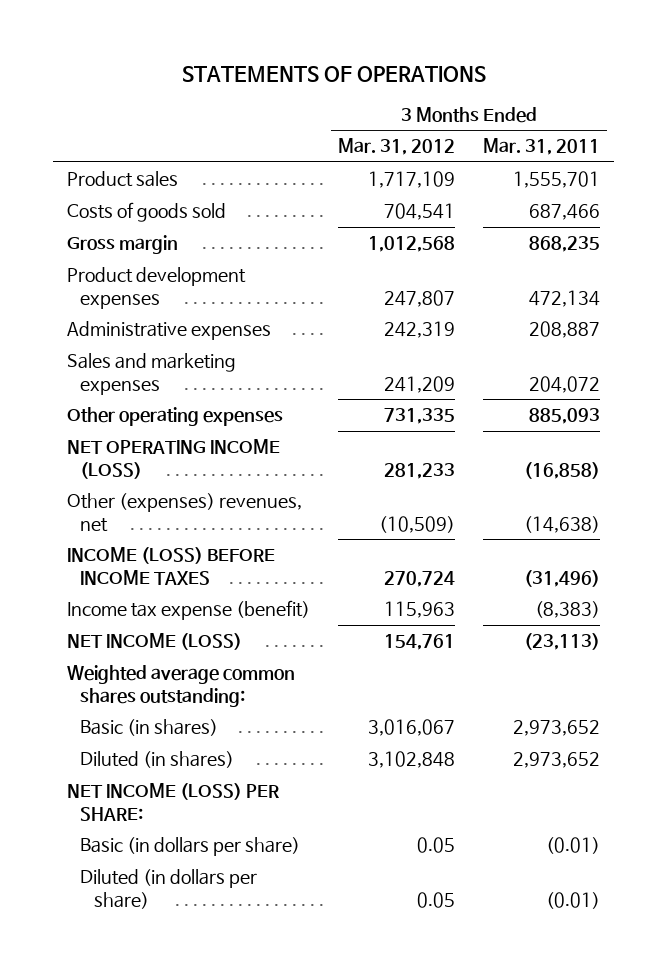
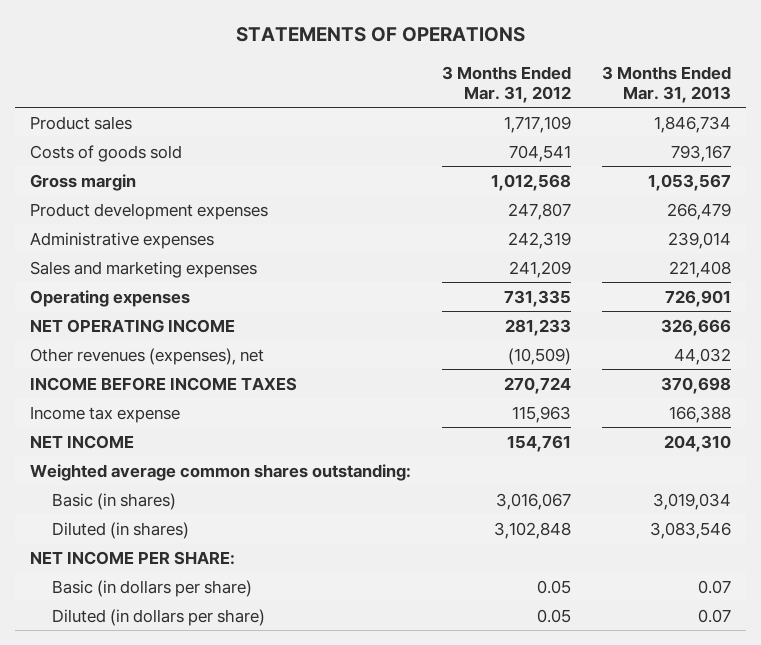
[483,138,601,156] Mar. 31, 2011 -> none
none -> [601,65,731,103] 3 Months Ended Mar. 31, 2013
[66,407,283,427] Other operating expenses -> [30,289,191,307] Operating expenses
[66,439,280,479] NET OPERATING INCOME (LOSS) -> [30,318,236,333] NET OPERATING INCOME
[66,493,302,532] Other (expenses) revenues, net -> [30,347,265,365] Other revenues (expenses), net
[66,547,275,585] INCOME (LOSS) BEFORE INCOME TAXES -> [30,376,298,391] INCOME BEFORE INCOME TAXES
[66,600,310,621] Income tax expense (benefit) -> [30,405,181,423] Income tax expense
[66,633,242,651] NET INCOME (LOSS) -> [30,434,135,449] NET INCOME
[66,783,280,821] NET INCOME (LOSS) PER SHARE: -> [30,550,236,565] NET INCOME PER SHARE:

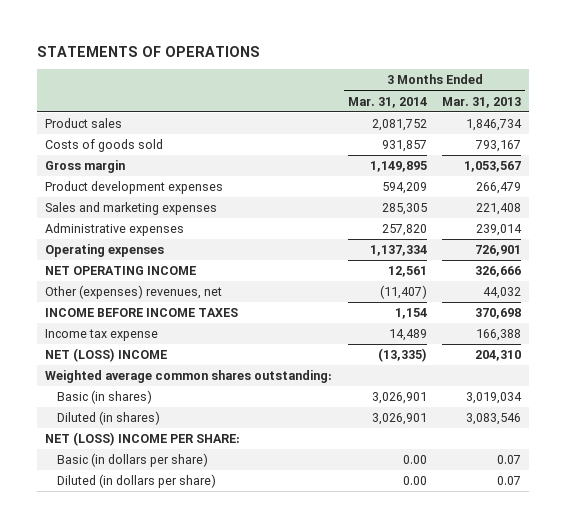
[442,65,572,103] 3 Months Ended Mar. 31, 2012 -> none
none -> [347,96,427,108] Mar. 31, 2014
[30,231,215,249] Administrative expenses -> [45,223,185,237] Administrative expenses
[30,347,265,365] Other revenues (expenses), net -> [45,285,223,300] Other (expenses) revenues, net
[30,434,135,449] NET INCOME -> [45,348,168,363] NET (LOSS) INCOME
[30,550,236,565] NET INCOME PER SHARE: -> [45,432,241,447] NET (LOSS) INCOME PER SHARE:

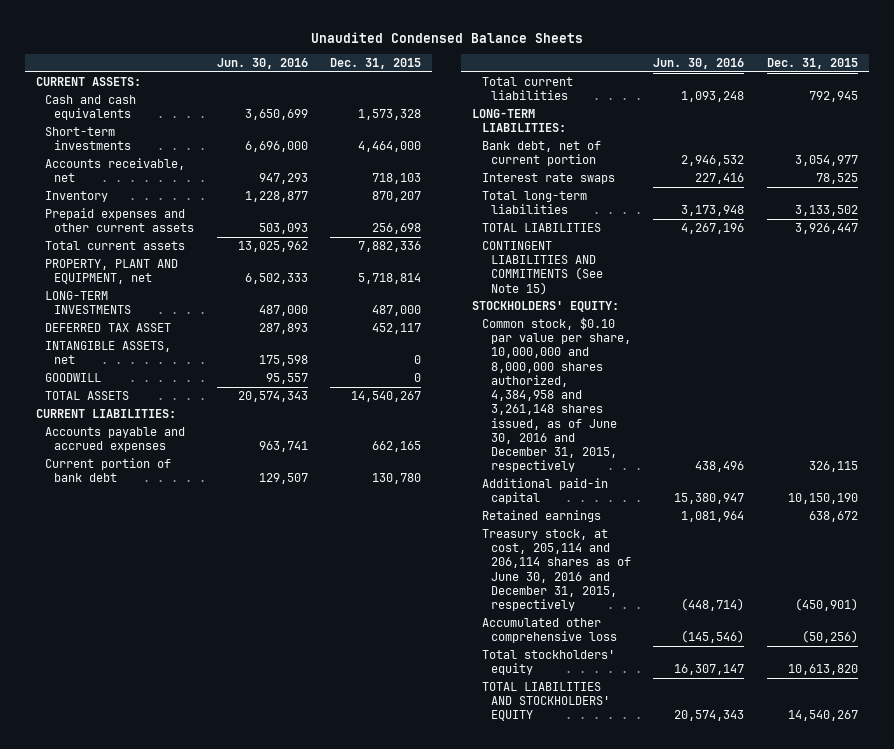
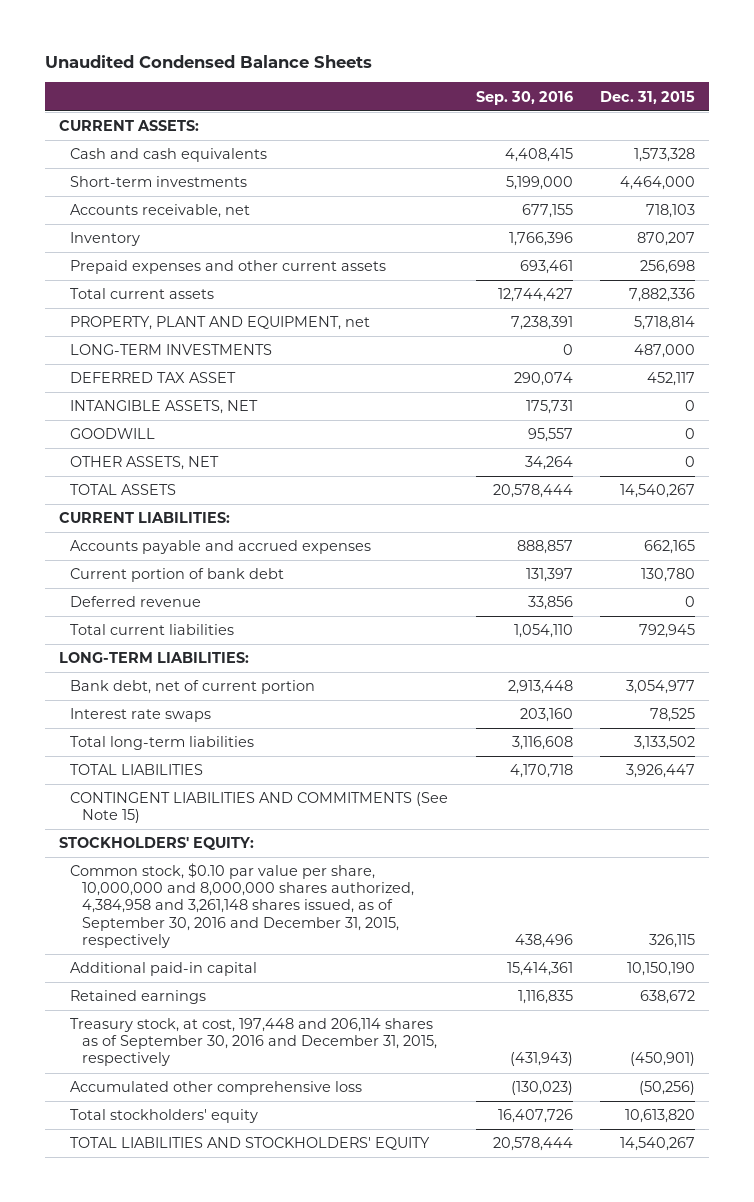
[216,57,308,69] Jun. 30, 2016 -> none
none -> [475,90,573,105] Sep. 30, 2016
[45,340,172,365] INTANGIBLE ASSETS, net -> [70,400,259,415] INTANGIBLE ASSETS, NET
none -> [70,456,220,471] OTHER ASSETS, NET
none -> [70,596,202,608] Deferred revenue
[481,316,631,473] Common stock, $0.10 par value per share, 10,000,000 and 8,000,000 shares authorized, 4,384,958 and 3,261,148 shares issued, as of June 30, 2016 and December 31, 2015, respectively -> [70,863,414,948] Common stock, $0.10 par value per share, 10,000,000 and 8,000,000 shares authorized, 4,384,958 and 3,261,148 shares issued, as of September 30, 2016 and December 31, 2015, respectively
[481,528,631,612] Treasury stock, at cost, 205,114 and 206,114 shares as of June 30, 2016 and December 31, 2015, respectively -> [70,1018,437,1067] Treasury stock, at cost, 197,448 and 206,114 shares as of September 30, 2016 and December 31, 2015, respectively

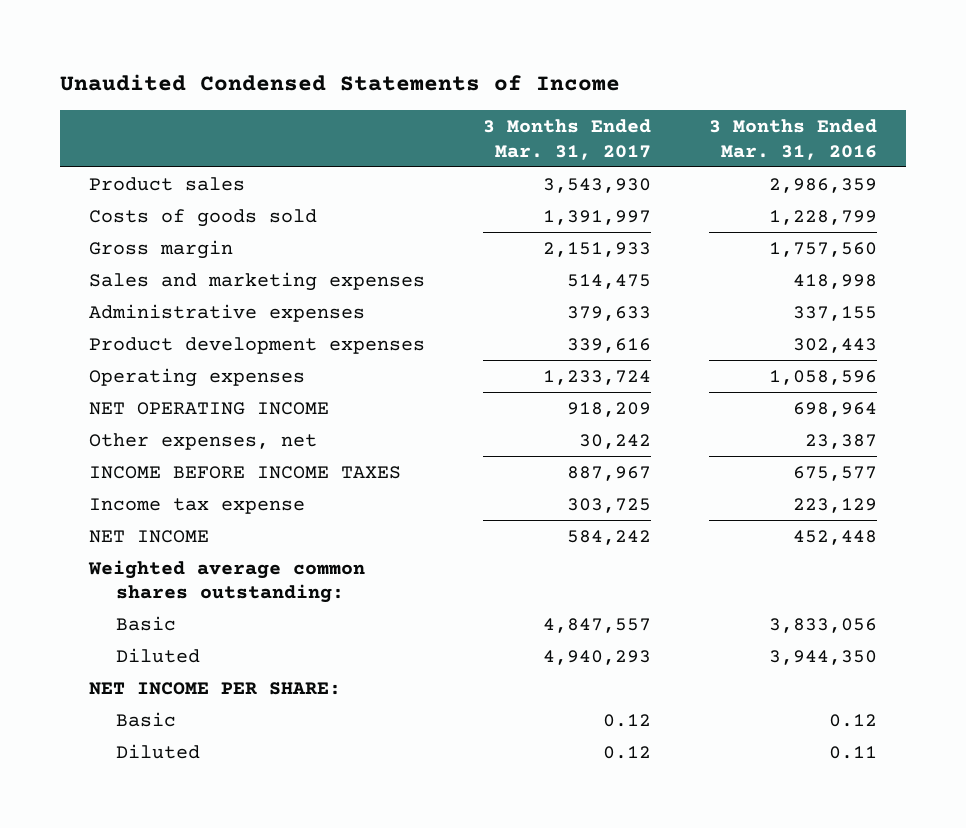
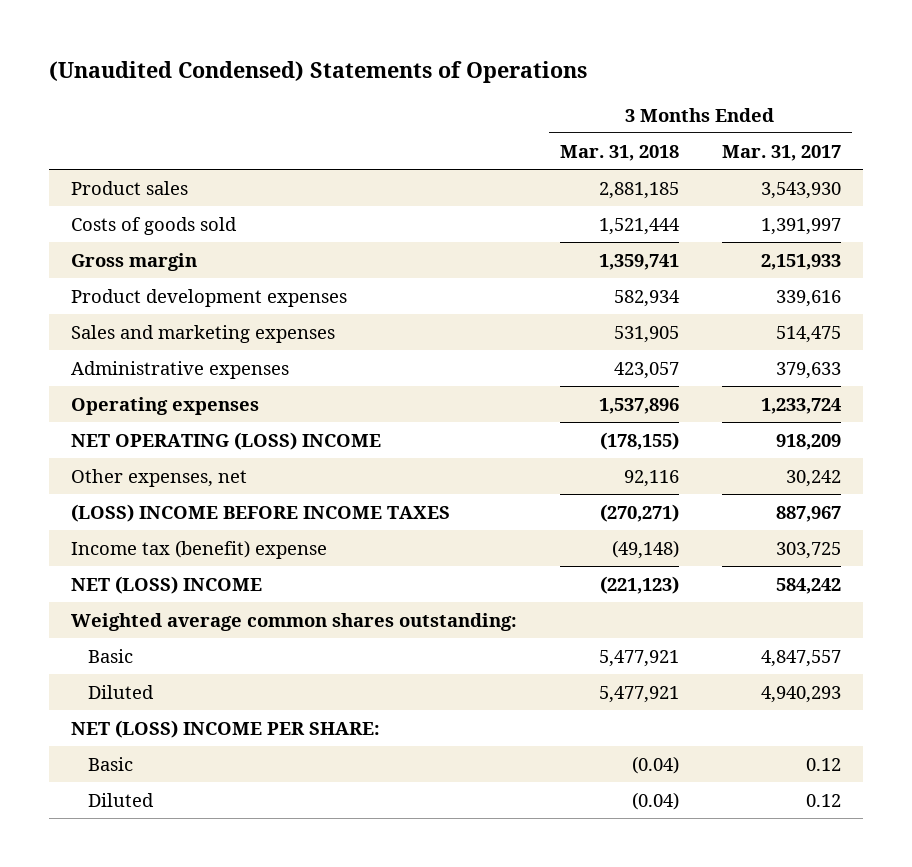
[59,74,620,92] Unaudited Condensed Statements of Income -> [48,60,587,83] (Unaudited Condensed) Statements of Operations
[709,118,878,160] 3 Months Ended Mar. 31, 2016 -> none
none -> [559,144,679,161] Mar. 31, 2018
[88,336,425,354] Product development expenses -> [70,288,347,307] Product development expenses
[88,401,329,415] NET OPERATING INCOME -> [70,431,381,450] NET OPERATING (LOSS) INCOME
[88,465,401,479] INCOME BEFORE INCOME TAXES -> [70,503,450,522] (LOSS) INCOME BEFORE INCOME TAXES
[88,497,305,514] Income tax expense -> [70,539,327,559] Income tax (benefit) expense
[88,529,209,543] NET INCOME -> [70,575,262,594] NET (LOSS) INCOME
[88,681,341,695] NET INCOME PER SHARE: -> [70,719,380,738] NET (LOSS) INCOME PER SHARE:

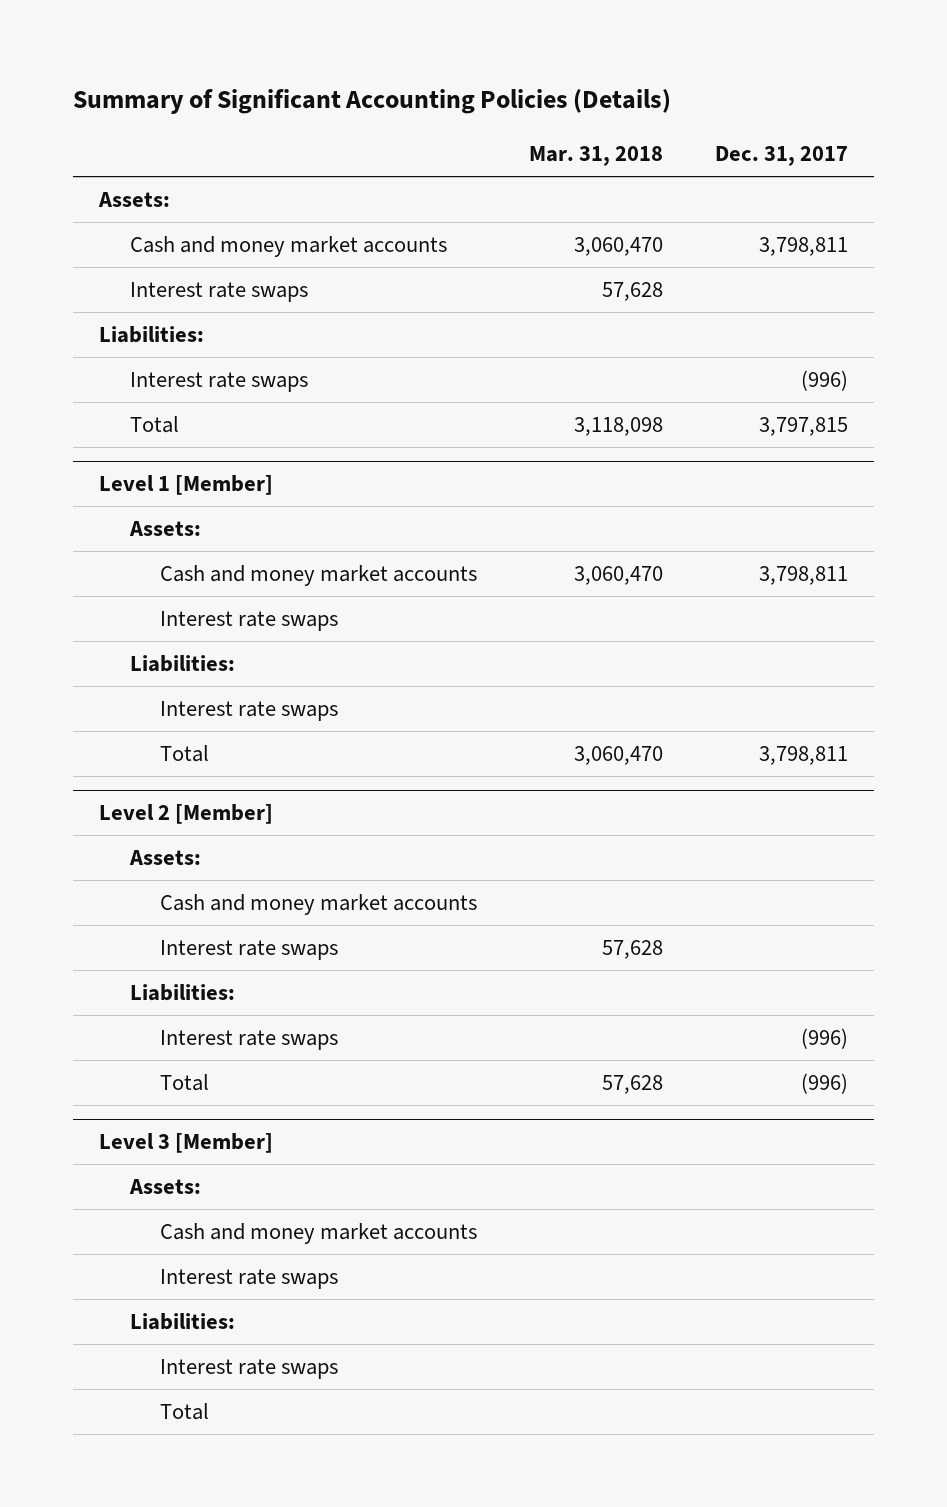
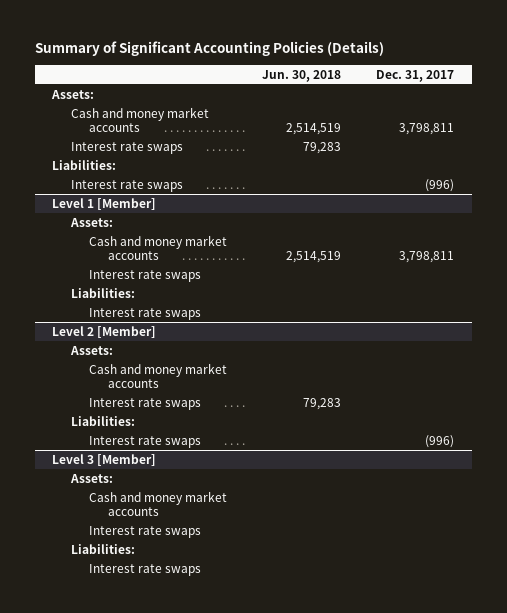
[529,146,664,167] Mar. 31, 2018 -> none
none -> [262,69,342,82] Jun. 30, 2018
[129,416,179,434] Total -> none
[160,745,210,763] Total -> none
[160,1074,210,1092] Total -> none
[160,1403,210,1421] Total -> none

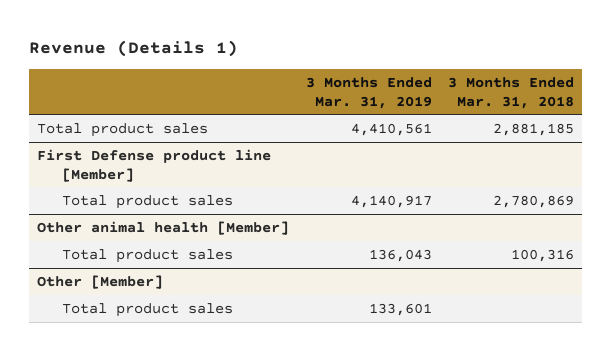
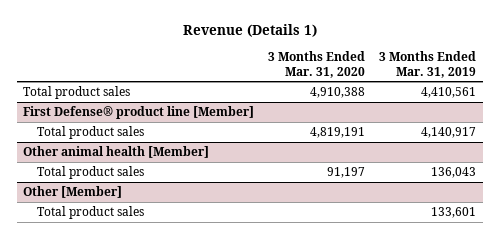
[448,76,575,109] 3 Months Ended Mar. 31, 2018 -> none
none -> [268,51,366,78] 3 Months Ended Mar. 31, 2020
[37,149,272,182] First Defense product line [Member] -> [23,106,255,120] First Defense® product line [Member]

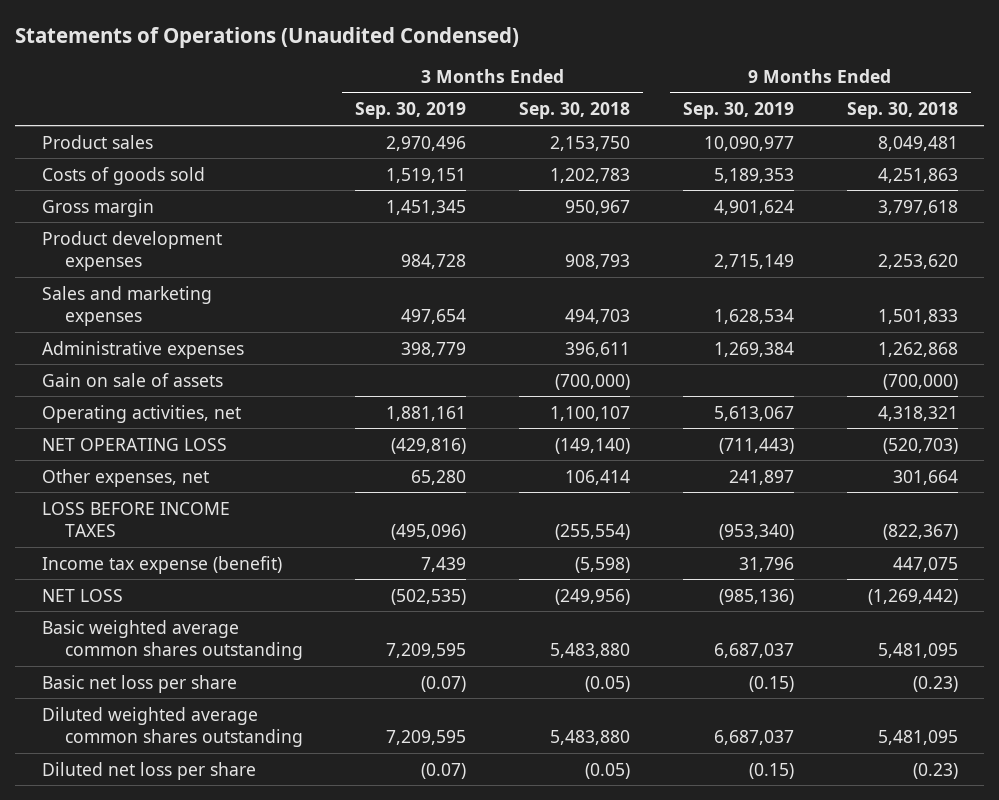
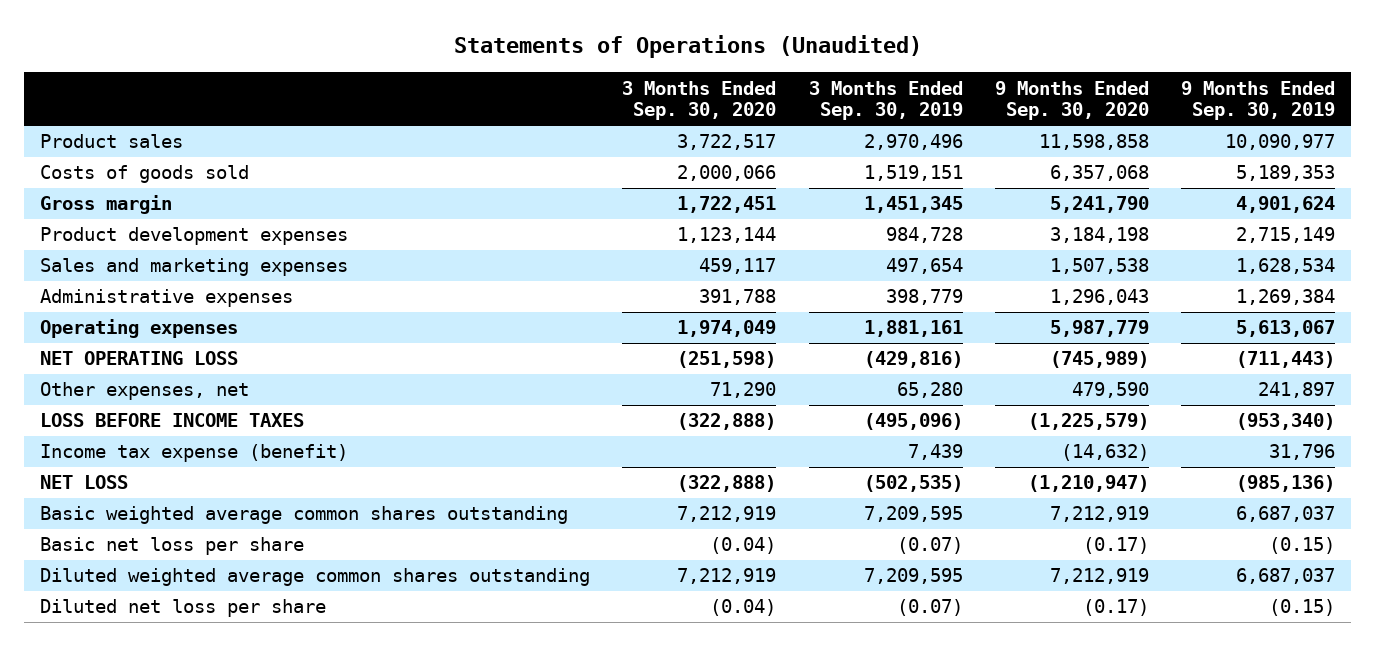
[15,26,520,48] Statements of Operations (Unaudited Condensed) -> [453,35,922,59] Statements of Operations (Unaudited)
[519,102,631,120] Sep. 30, 2018 -> none
[846,102,958,120] Sep. 30, 2018 -> none
none -> [622,80,777,121] 3 Months Ended Sep. 30, 2020
none -> [994,80,1149,121] 9 Months Ended Sep. 30, 2020
[41,372,223,387] Gain on sale of assets -> none
[41,404,241,423] Operating activities, net -> [40,319,239,339] Operating expenses

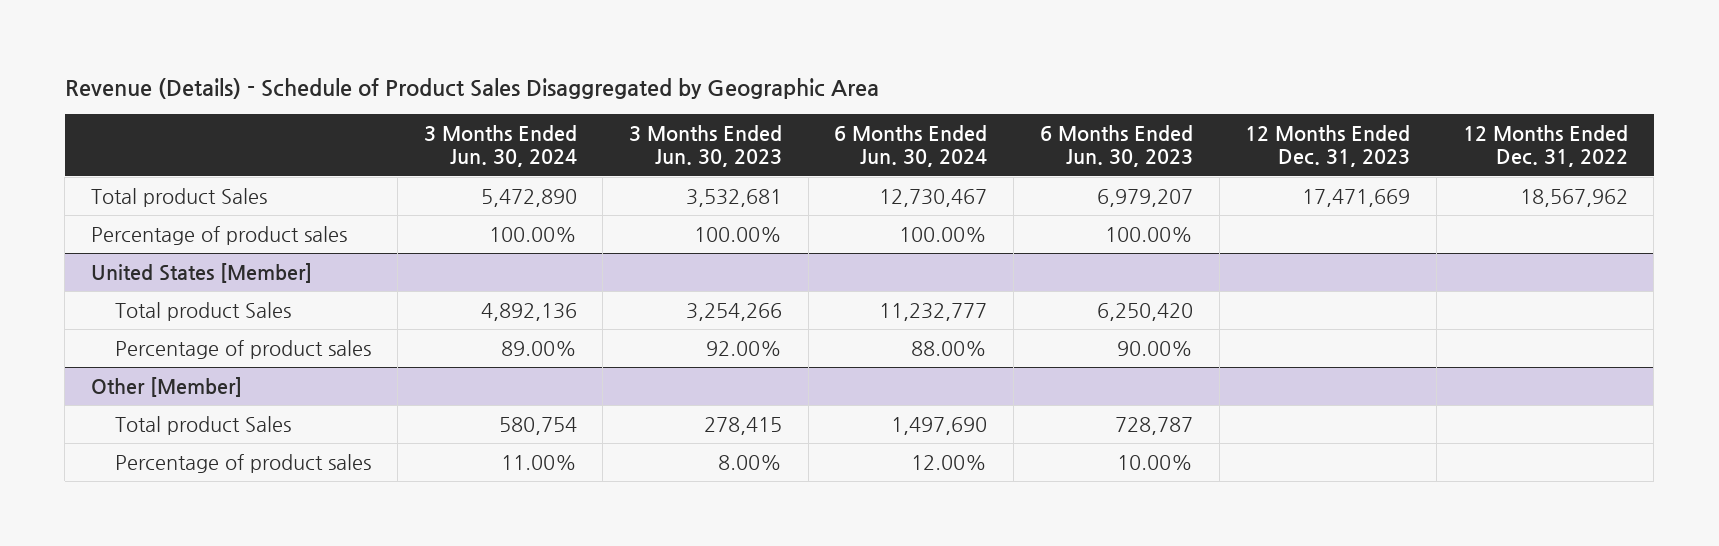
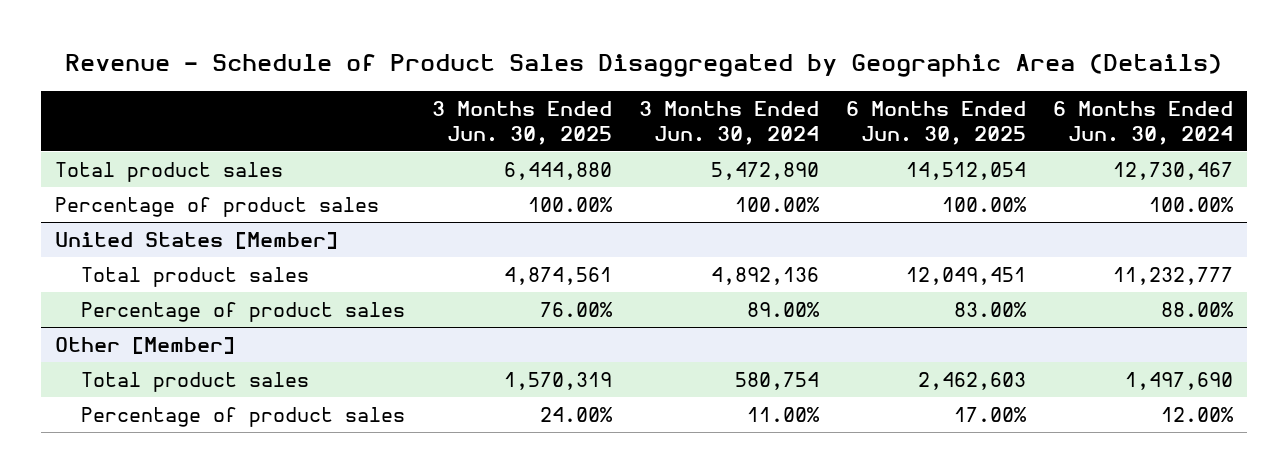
[64,77,879,99] Revenue (Details) - Schedule of Product Sales Disaggregated by Geographic Area -> [65,54,1223,78] Revenue - Schedule of Product Sales Disaggregated by Geographic Area (Details)
[629,124,783,168] 3 Months Ended Jun. 30, 2023 -> none
[1039,124,1193,168] 6 Months Ended Jun. 30, 2023 -> none
[1245,124,1411,168] 12 Months Ended Dec. 31, 2023 -> none
[1462,124,1628,168] 12 Months Ended Dec. 31, 2022 -> none
none -> [432,100,613,145] 3 Months Ended Jun. 30, 2025
none -> [846,100,1027,145] 6 Months Ended Jun. 30, 2025
[91,187,268,207] Total product Sales -> [54,161,283,182] Total product sales
[115,301,292,321] Total product Sales -> [81,266,310,287] Total product sales
[115,415,292,435] Total product Sales -> [81,371,310,392] Total product sales

